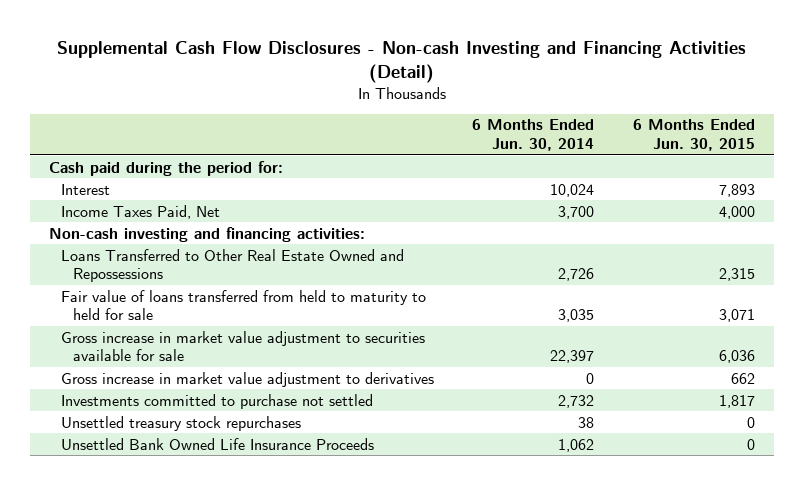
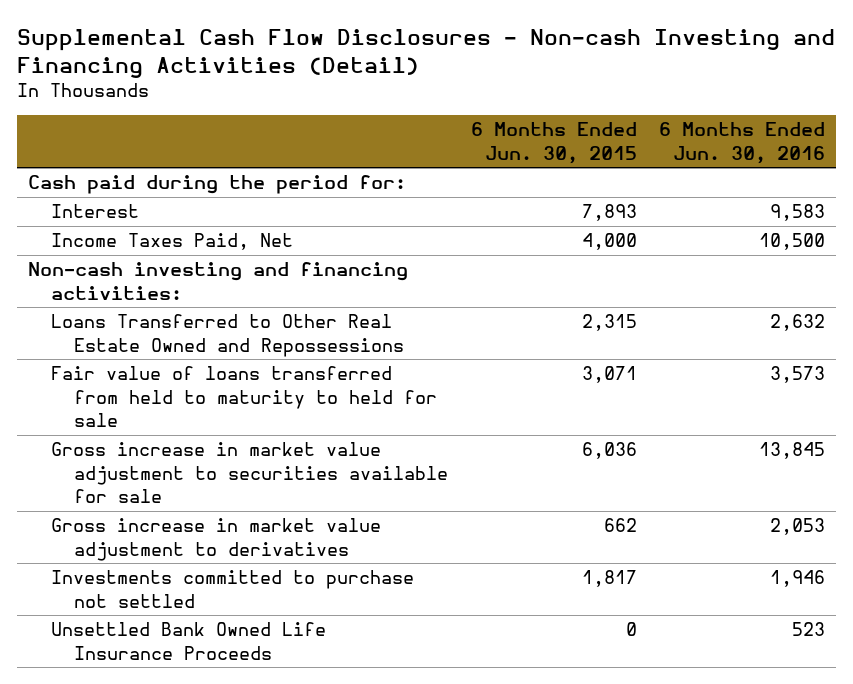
[472,119,595,151] 6 Months Ended Jun. 30, 2014 -> none
none -> [659,122,826,164] 6 Months Ended Jun. 30, 2016
[61,415,302,431] Unsettled treasury stock repurchases -> none

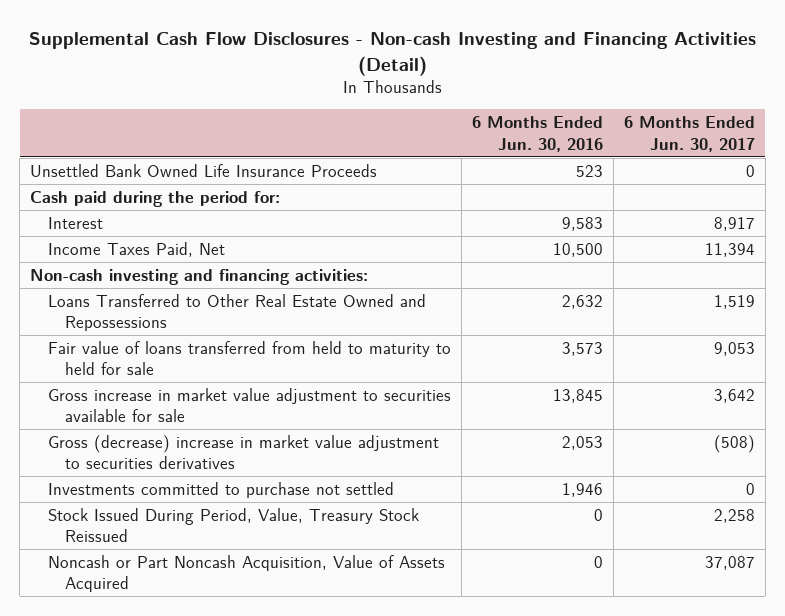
[470,122,637,164] 6 Months Ended Jun. 30, 2015 -> none
none -> [623,116,755,152] 6 Months Ended Jun. 30, 2017
[51,622,327,660] Unsettled Bank Owned Life Insurance Proceeds -> [30,163,378,177] Unsettled Bank Owned Life Insurance Proceeds
[51,518,382,561] Gross increase in market value adjustment to derivatives -> [47,434,439,470] Gross (decrease) increase in market value adjustment to securities derivatives
none -> [47,507,419,543] Stock Issued During Period, Value, Treasury Stock Reissued
none -> [47,554,445,593] Noncash or Part Noncash Acquisition, Value of Assets Acquired

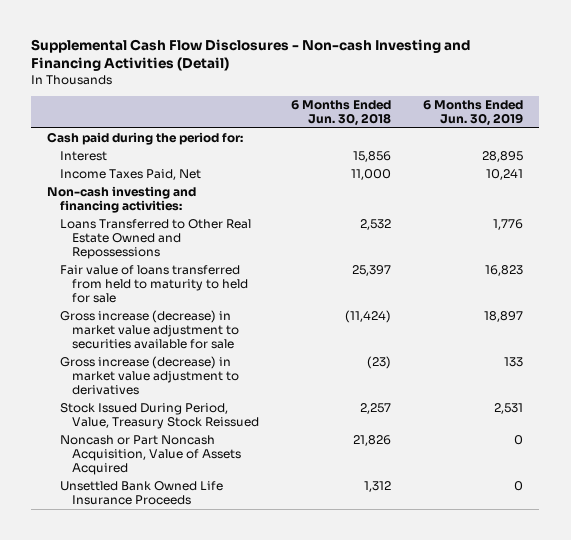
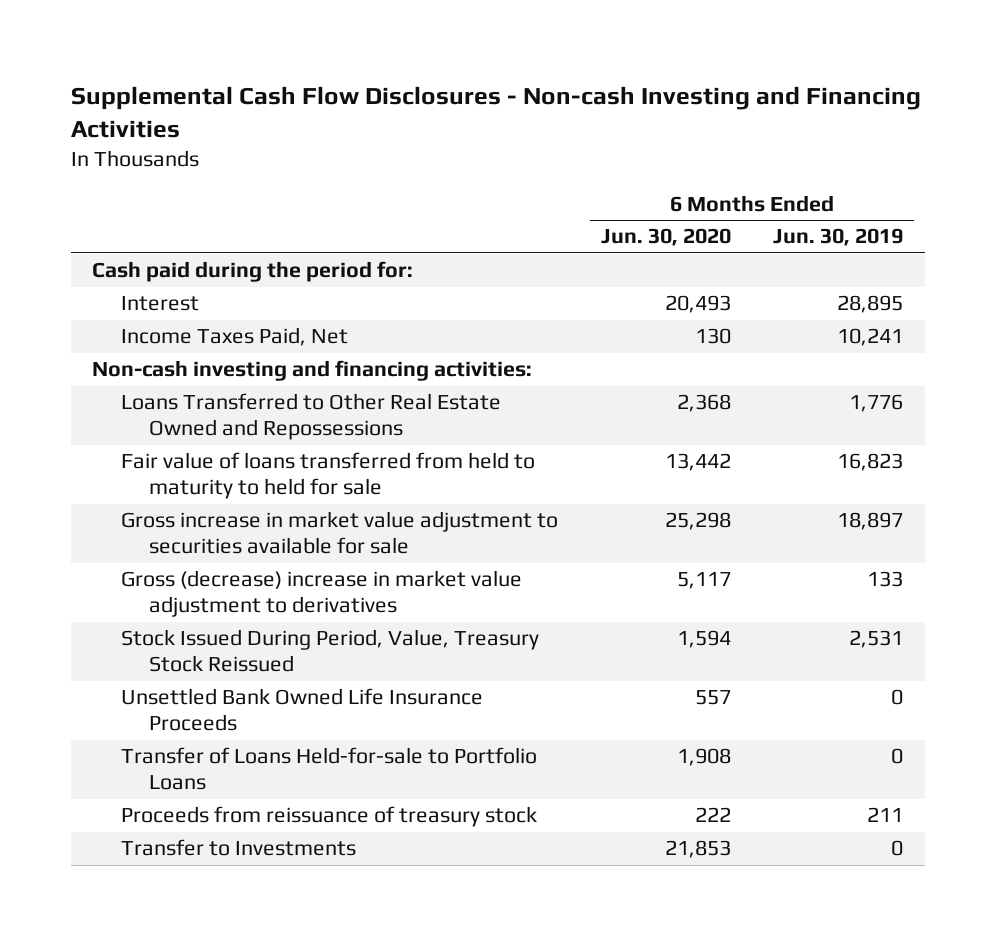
[31,38,471,71] Supplemental Cash Flow Disclosures - Non-cash Investing and Financing Activities (Detail) -> [70,86,921,139] Supplemental Cash Flow Disclosures - Non-cash Investing and Financing Activities
[291,99,392,126] 6 Months Ended Jun. 30, 2018 -> none
none -> [600,228,731,247] Jun. 30, 2020
[59,310,239,350] Gross increase (decrease) in market value adjustment to securities available for sale -> [120,511,558,555] Gross increase in market value adjustment to securities available for sale
[59,356,239,396] Gross increase (decrease) in market value adjustment to derivatives -> [120,570,522,618] Gross (decrease) increase in market value adjustment to derivatives
[59,435,241,476] Noncash or Part Noncash Acquisition, Value of Assets Acquired -> none
none -> [120,747,537,791] Transfer of Loans Held-for-sale to Portfolio Loans
none -> [120,806,537,828] Proceeds from reissuance of treasury stock
none -> [120,839,356,857] Transfer to Investments

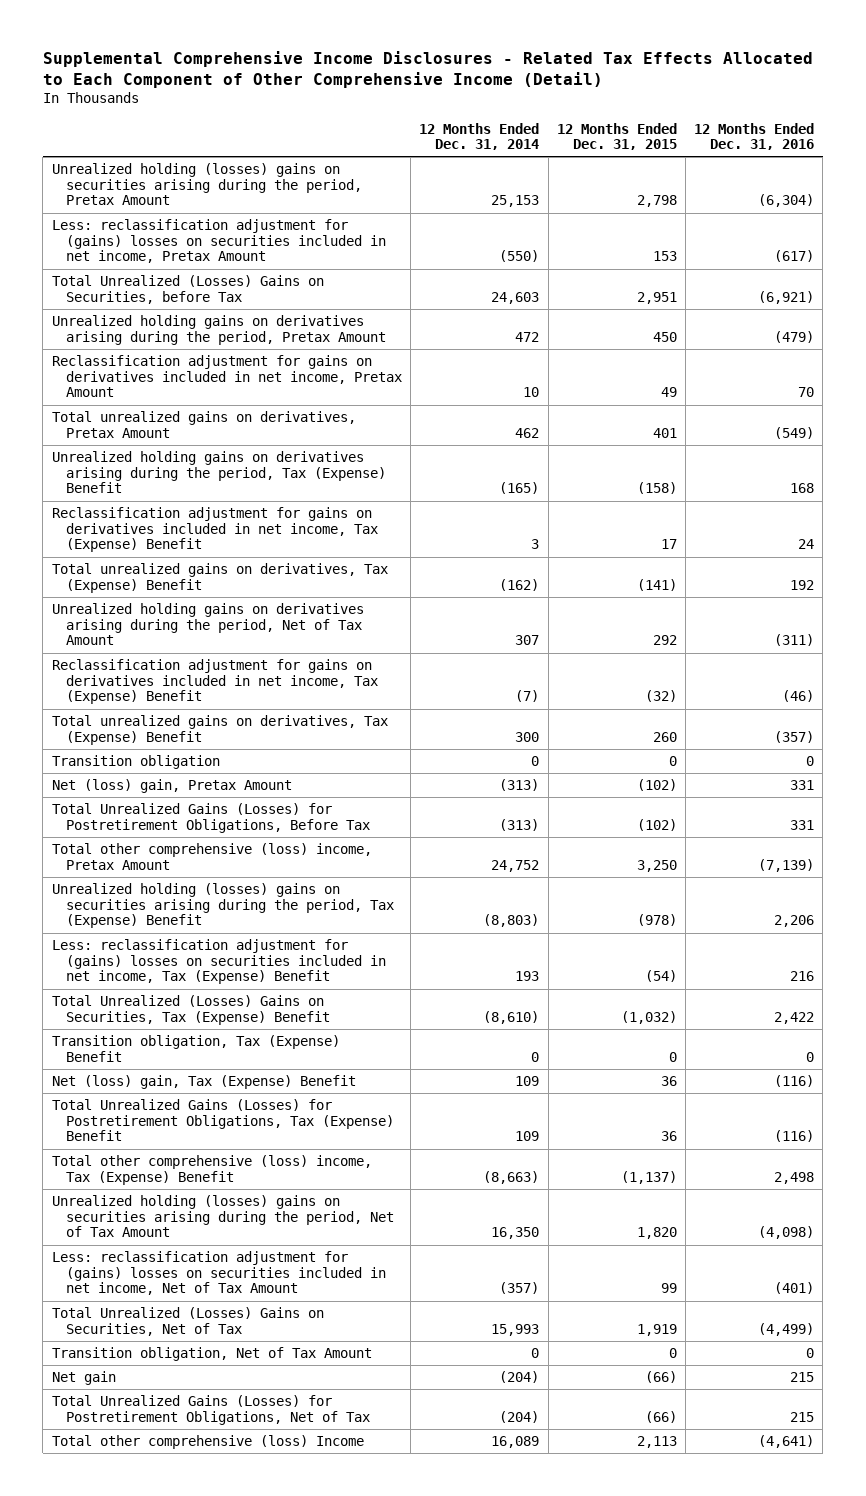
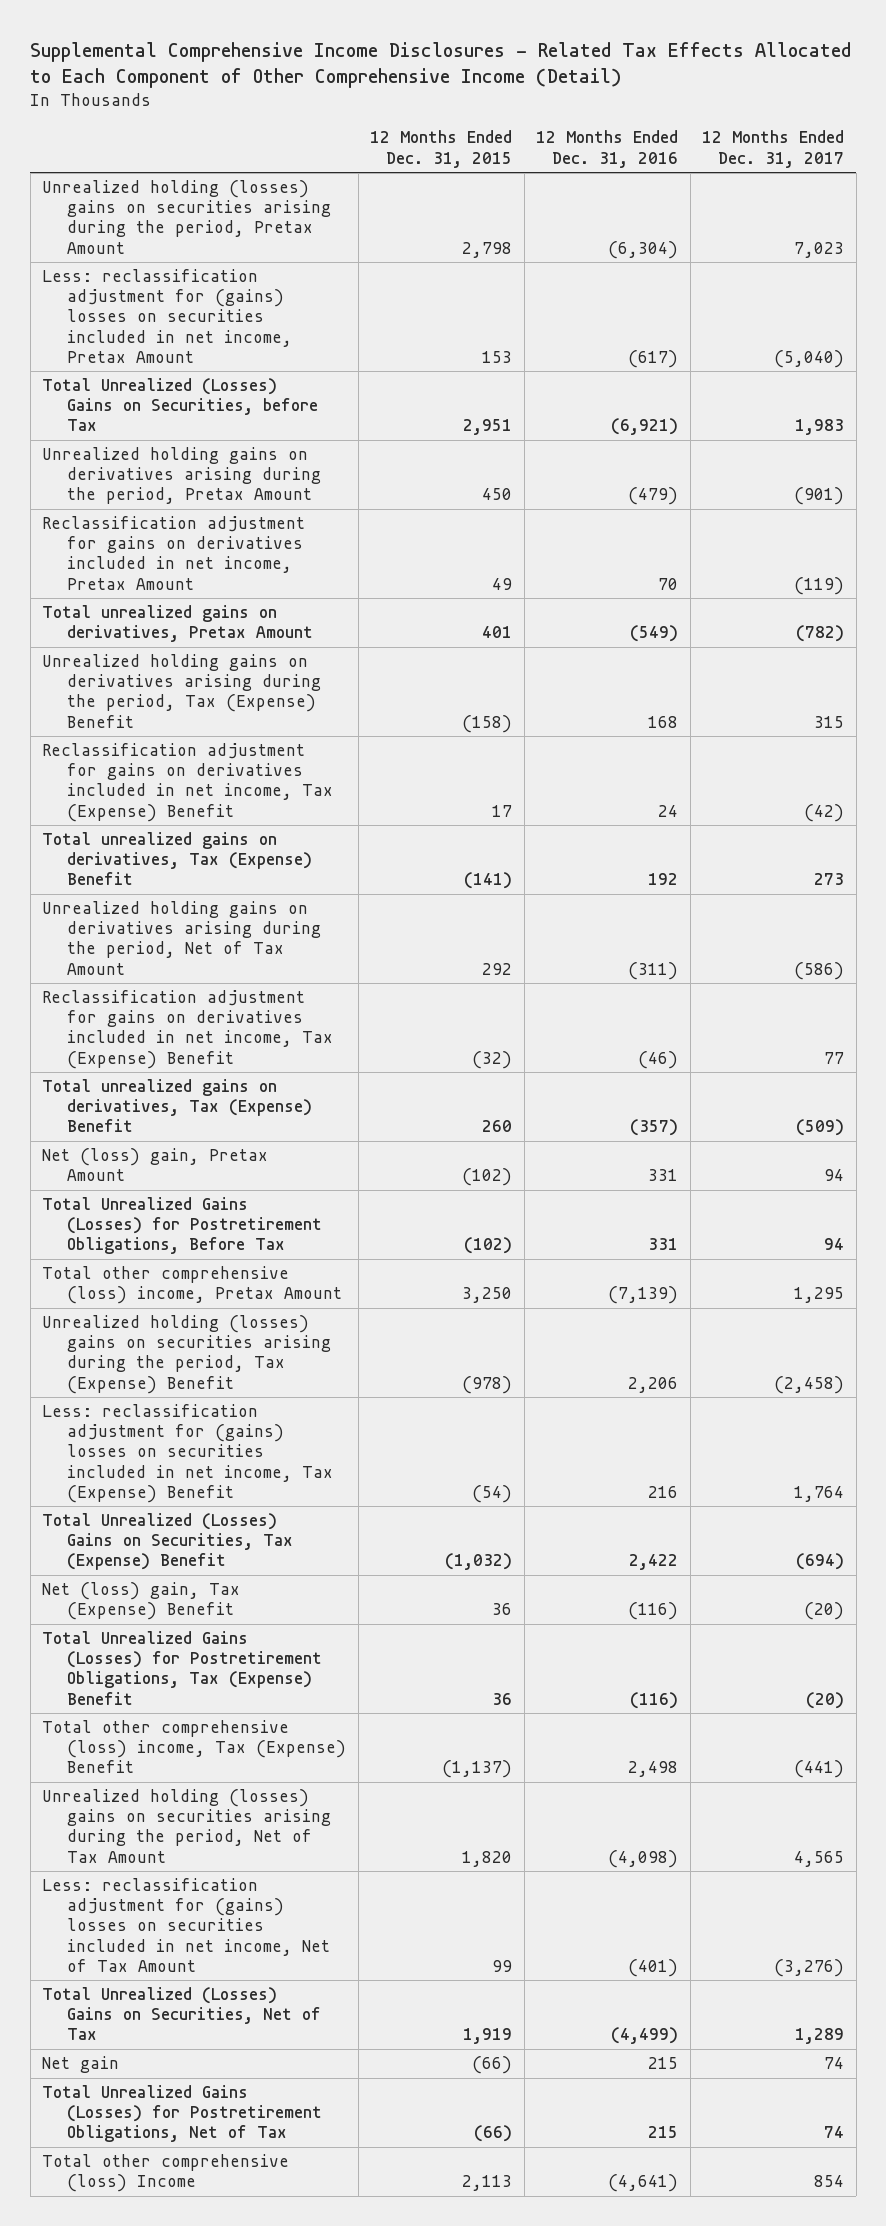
[419,122,540,151] 12 Months Ended Dec. 31, 2014 -> none
none -> [702,130,845,168] 12 Months Ended Dec. 31, 2017
[51,755,220,770] Transition obligation -> none
[51,1035,340,1062] Transition obligation, Tax (Expense) Benefit -> none
[51,1347,372,1362] Transition obligation, Net of Tax Amount -> none

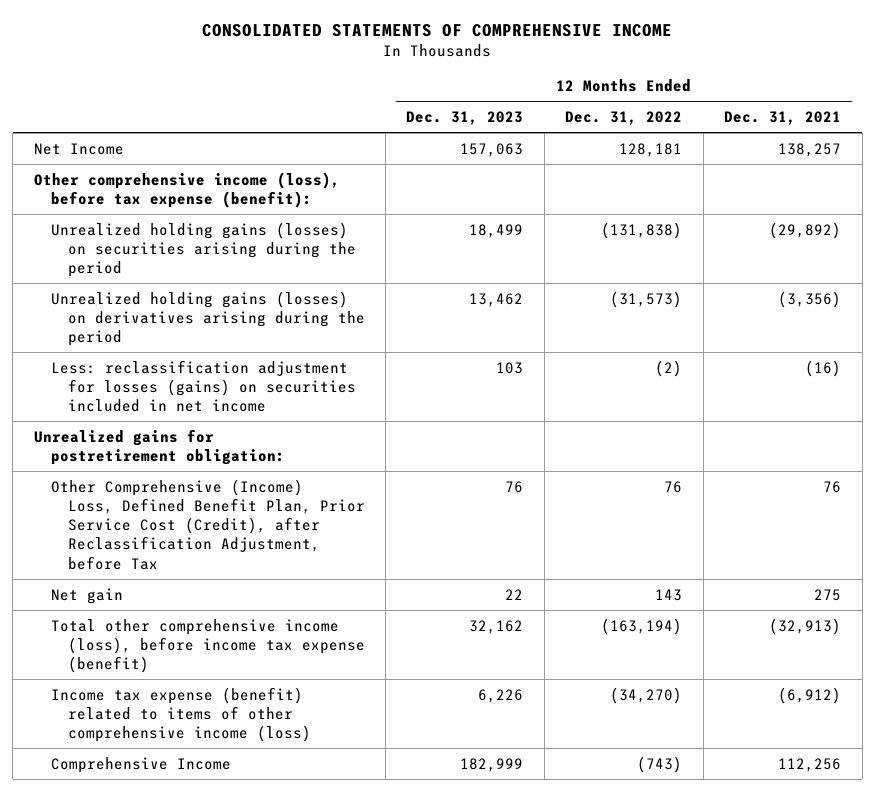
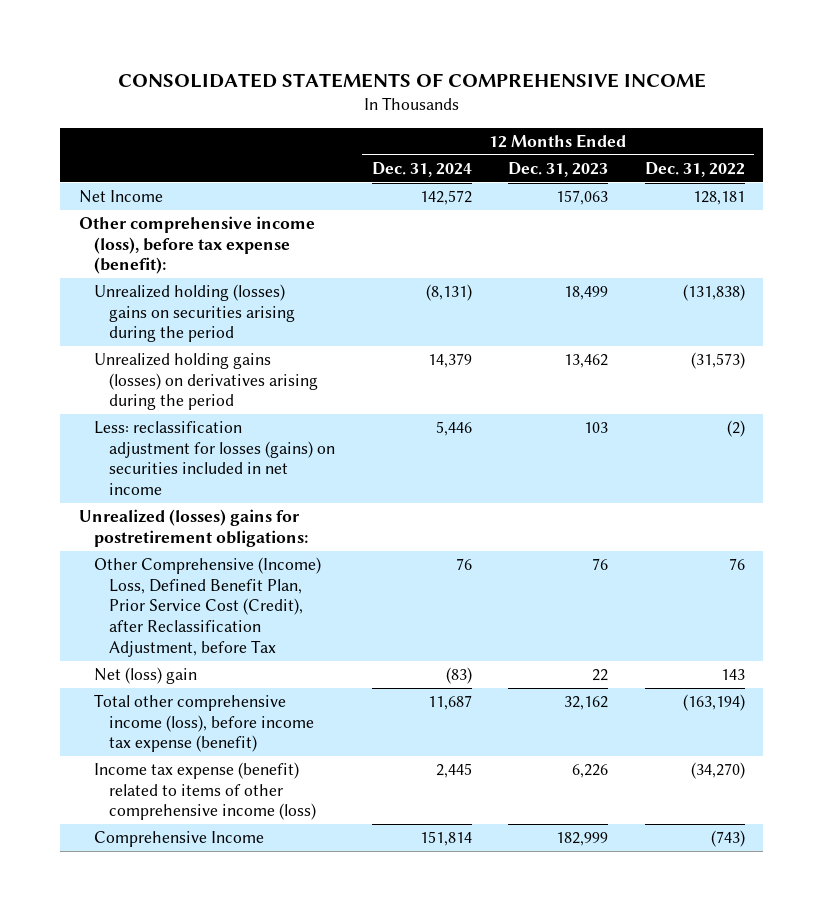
[724,110,842,125] Dec. 31, 2021 -> none
none -> [371,161,472,177] Dec. 31, 2024
[50,221,356,278] Unrealized holding gains (losses) on securities arising during the period -> [93,284,295,343] Unrealized holding (losses) gains on securities arising during the period
[33,428,285,465] Unrealized gains for postretirement obligation: -> [78,509,308,547] Unrealized (losses) gains for postretirement obligations:
[50,587,123,604] Net gain -> [93,667,197,685] Net (loss) gain

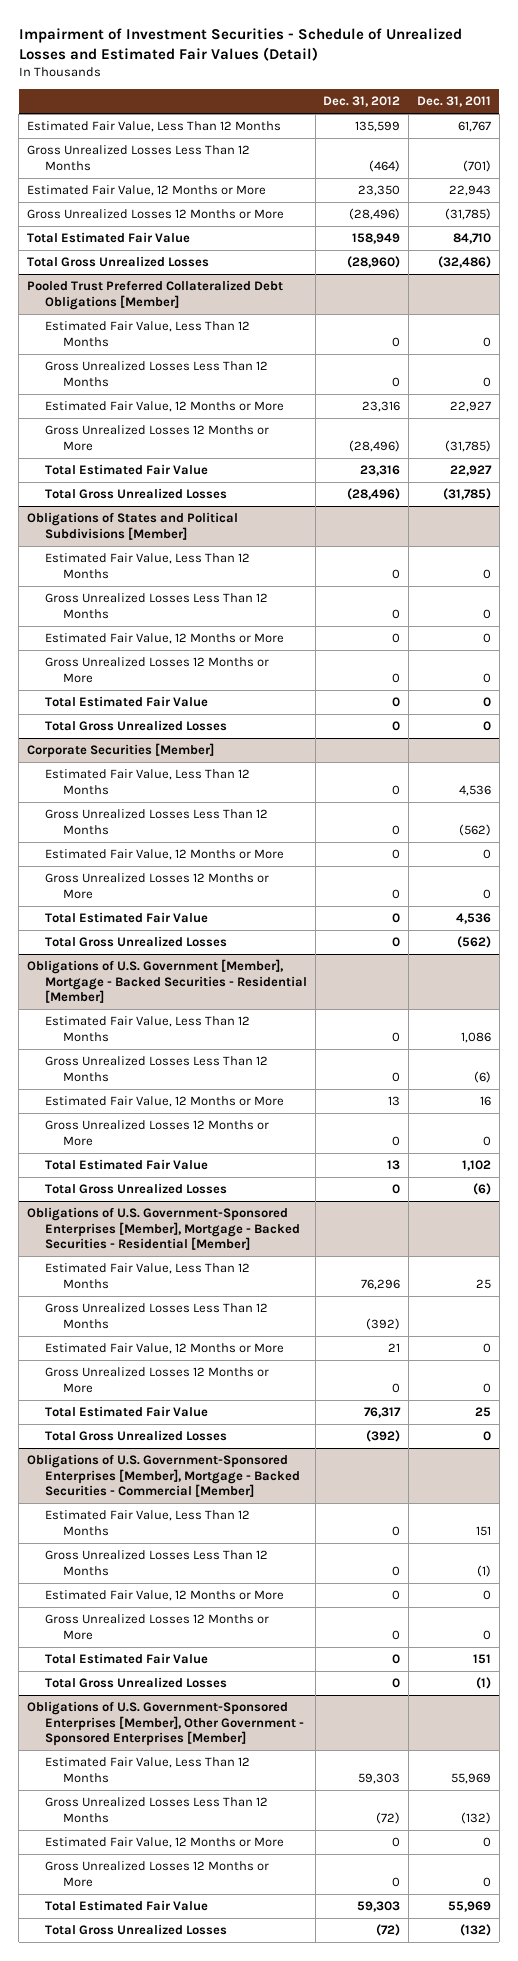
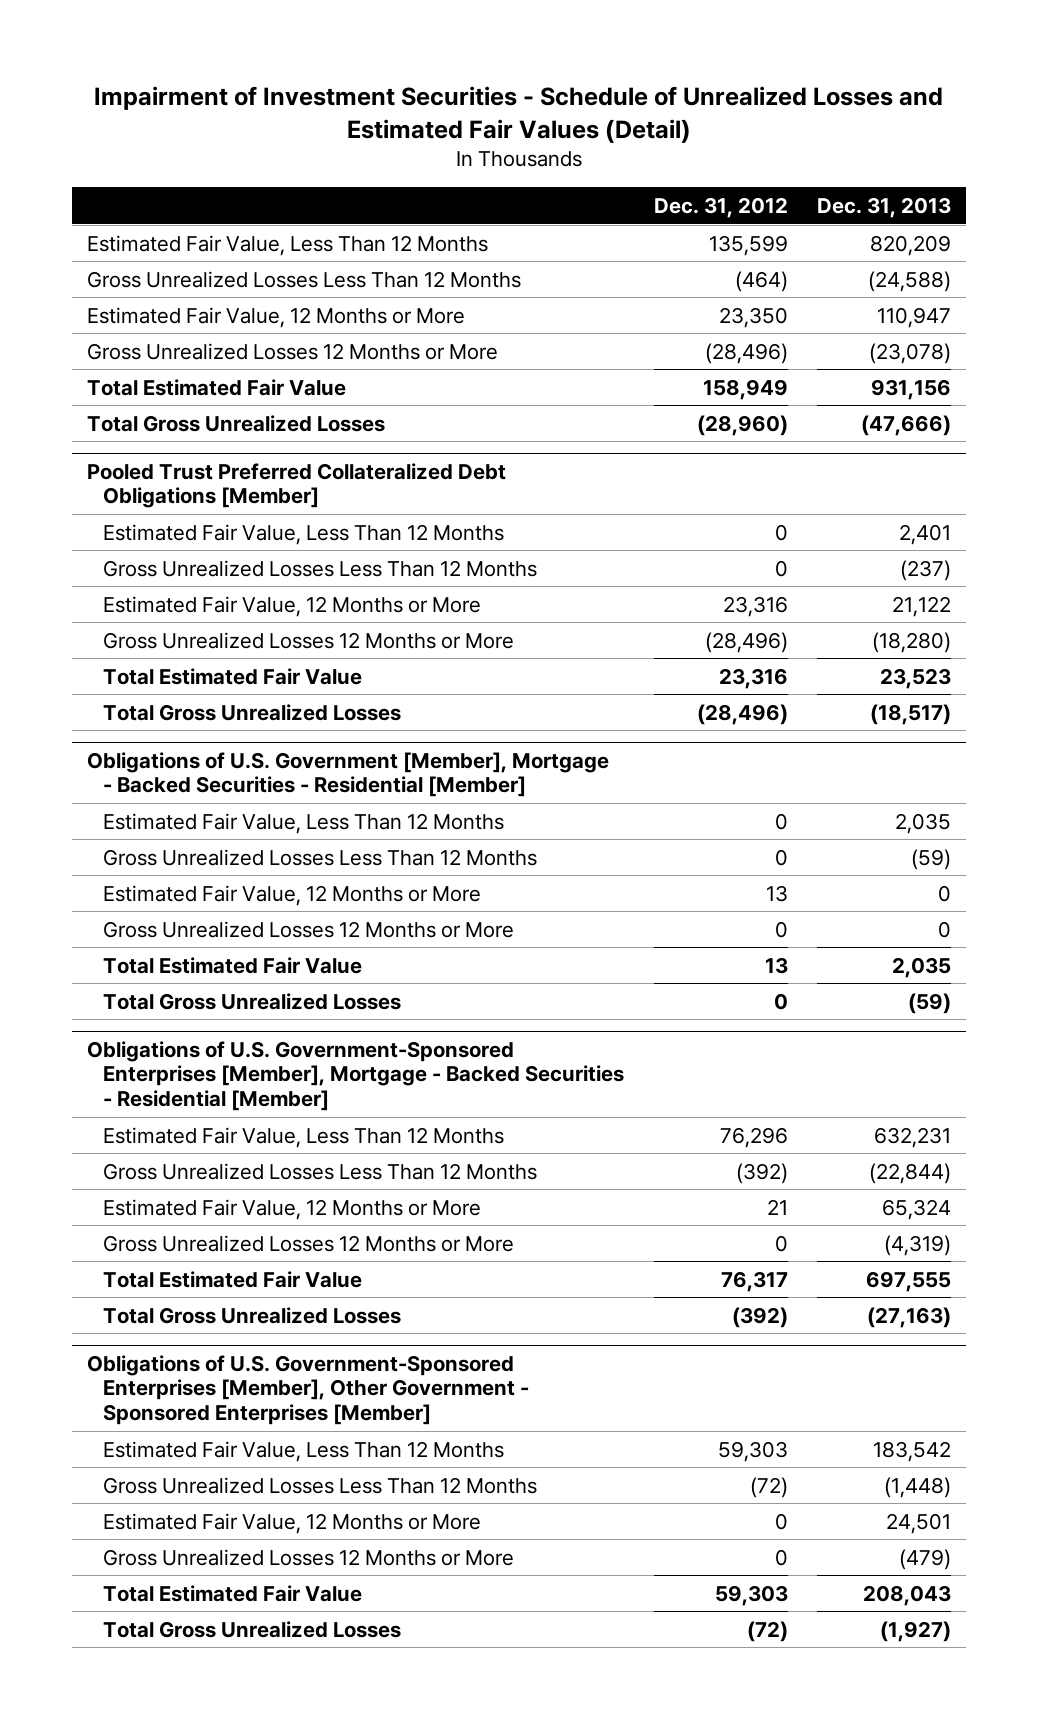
[416,96,491,108] Dec. 31, 2011 -> none
none -> [817,196,952,218] Dec. 31, 2013
[27,512,239,540] Obligations of States and Political Subdivisions [Member] -> none
[44,553,250,579] Estimated Fair Value, Less Than 12 Months -> none
[44,593,268,619] Gross Unrealized Losses Less Than 12 Months -> none
[44,633,284,645] Estimated Fair Value, 12 Months or More -> none
[44,657,269,683] Gross Unrealized Losses 12 Months or More -> none
[44,696,208,708] Total Estimated Fair Value -> none
[44,720,227,732] Total Gross Unrealized Losses -> none
[27,743,215,759] Corporate Securities [Member] -> none
[44,769,250,795] Estimated Fair Value, Less Than 12 Months -> none
[44,809,268,835] Gross Unrealized Losses Less Than 12 Months -> none
[44,849,284,861] Estimated Fair Value, 12 Months or More -> none
[44,873,269,899] Gross Unrealized Losses 12 Months or More -> none
[44,912,208,924] Total Estimated Fair Value -> none
[44,936,227,948] Total Gross Unrealized Losses -> none
[27,1454,300,1498] Obligations of U.S. Government-Sponsored Enterprises [Member], Mortgage - Backed Securities - Commercial [Member] -> none
[44,1510,250,1536] Estimated Fair Value, Less Than 12 Months -> none
[44,1550,268,1576] Gross Unrealized Losses Less Than 12 Months -> none
[44,1590,284,1602] Estimated Fair Value, 12 Months or More -> none
[44,1614,269,1640] Gross Unrealized Losses 12 Months or More -> none
[44,1653,208,1665] Total Estimated Fair Value -> none
[44,1677,227,1689] Total Gross Unrealized Losses -> none

